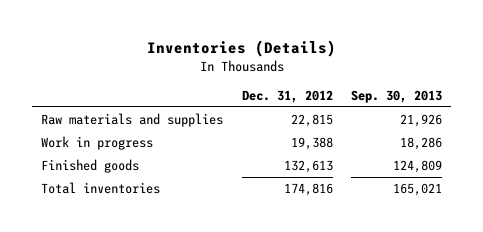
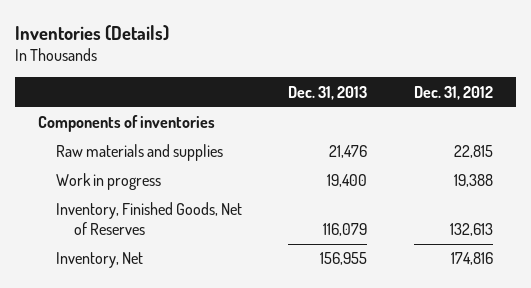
[350,89,442,103] Sep. 30, 2013 -> none
none -> [288,85,368,100] Dec. 31, 2013
none -> [38,115,216,133] Components of inventories
[41,159,140,174] Finished goods -> [56,202,243,235] Inventory, Finished Goods, Net of Reserves
[41,182,161,195] Total inventories -> [56,252,144,269] Inventory, Net

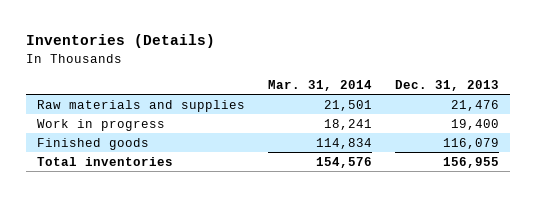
[413,85,493,100] Dec. 31, 2012 -> none
none -> [267,80,372,92] Mar. 31, 2014
[38,115,216,133] Components of inventories -> none
[56,202,243,235] Inventory, Finished Goods, Net of Reserves -> [37,137,150,150] Finished goods
[56,252,144,269] Inventory, Net -> [37,156,174,166] Total inventories

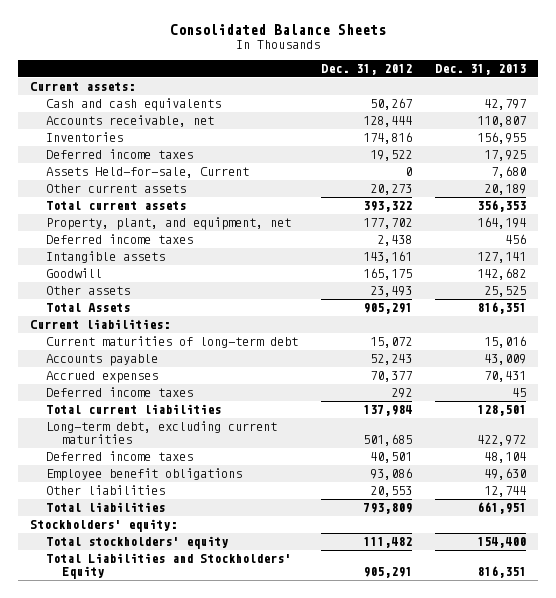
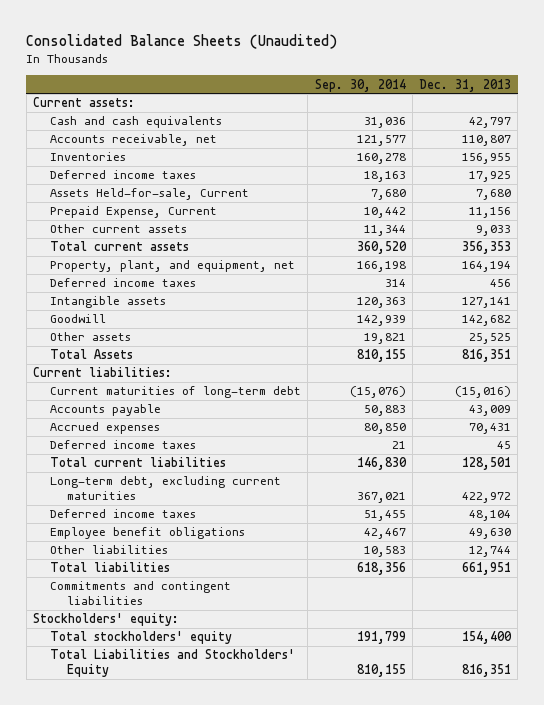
[169,23,386,35] Consolidated Balance Sheets -> [26,33,338,49] Consolidated Balance Sheets (Unaudited)
[321,64,413,76] Dec. 31, 2012 -> none
none -> [314,78,406,92] Sep. 30, 2014
none -> [49,206,217,219] Prepaid Expense, Current
[484,184,527,196] 20,189 -> [476,225,512,237] 9,033
[484,336,527,349] 15,016 -> [455,386,512,399] (15,016)
none -> [49,581,231,606] Commitments and contingent liabilities

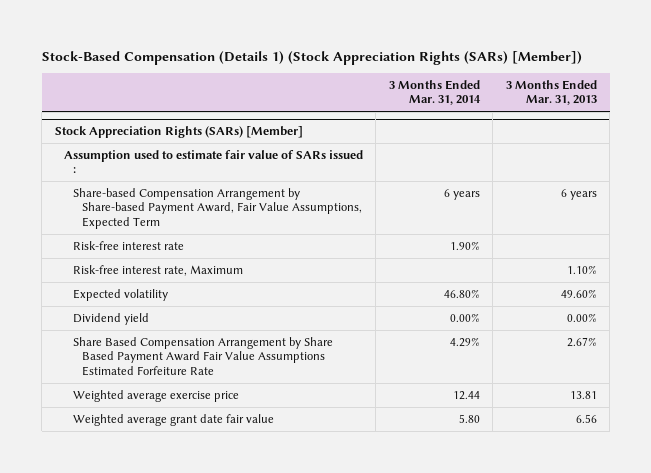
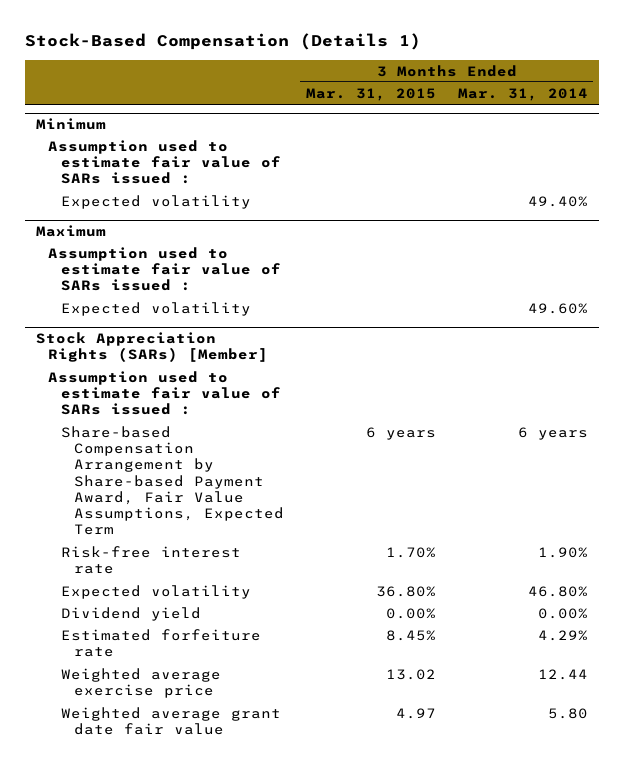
[41,50,582,65] Stock-Based Compensation (Details 1) (Stock Appreciation Rights (SARs) [Member]) -> [24,32,421,50] Stock-Based Compensation (Details 1)
[505,80,597,106] 3 Months Ended Mar. 31, 2013 -> none
none -> [305,87,436,101] Mar. 31, 2015
none -> [35,118,106,131] Minimum
none -> [48,139,282,185] Assumption used to estimate fair value of SARs issued :
none -> [61,194,252,209] Expected volatility
none -> [35,225,106,238] Maximum
none -> [48,246,282,292] Assumption used to estimate fair value of SARs issued :
none -> [61,301,252,316] Expected volatility
[72,264,243,276] Risk-free interest rate, Maximum -> none
[72,336,333,376] Share Based Compensation Arrangement by Share Based Payment Award Fair Value Assumptions Estimated Forfeiture Rate -> [61,628,262,658] Estimated forfeiture rate

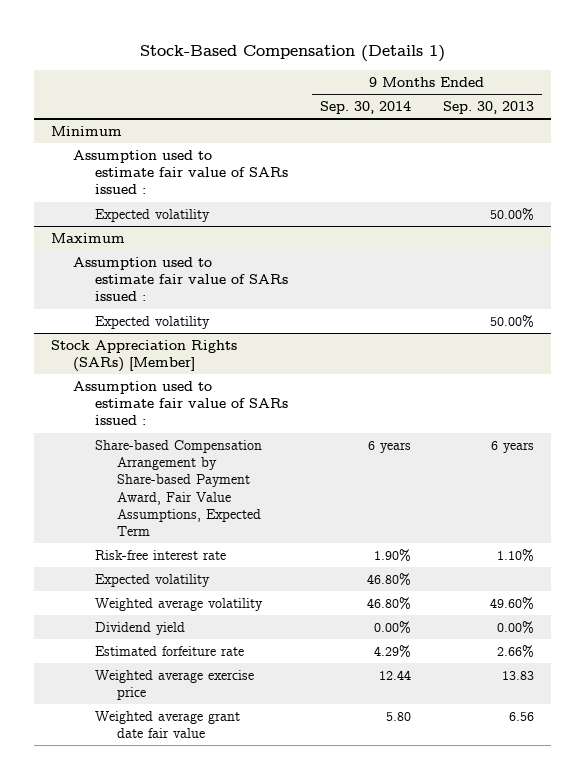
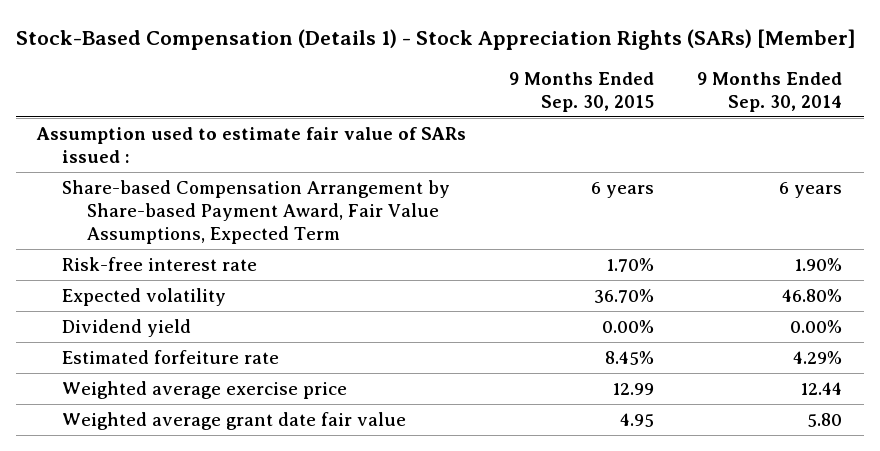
[139,45,445,63] Stock-Based Compensation (Details 1) -> [15,28,856,50] Stock-Based Compensation (Details 1) - Stock Appreciation Rights (SARs) [Member]
[443,101,535,115] Sep. 30, 2013 -> none
none -> [509,71,655,112] 9 Months Ended Sep. 30, 2015
[50,125,122,136] Minimum -> none
[94,208,210,222] Expected volatility -> none
[50,232,125,243] Maximum -> none
[72,256,288,302] Assumption used to estimate fair value of SARs issued : -> none
[94,315,210,329] Expected volatility -> none
[50,339,237,373] Stock Appreciation Rights (SARs) [Member] -> none
[72,380,288,426] Assumption used to estimate fair value of SARs issued : -> none
[94,597,263,611] Weighted average volatility -> none

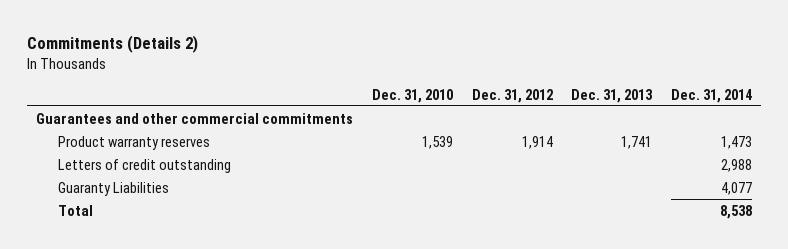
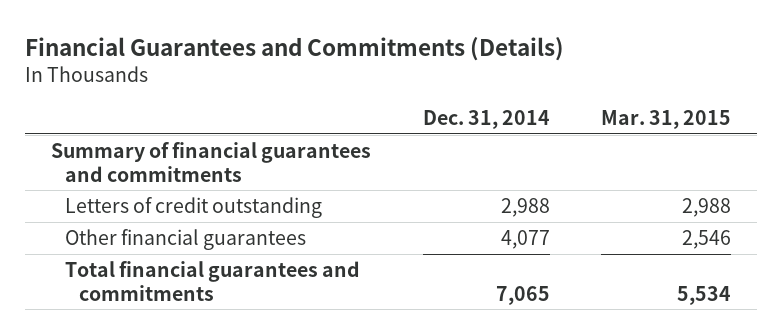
[26,35,198,54] Commitments (Details 2) -> [24,36,564,61] Financial Guarantees and Commitments (Details)
[372,88,454,103] Dec. 31, 2010 -> none
[471,88,553,103] Dec. 31, 2012 -> none
[571,88,654,103] Dec. 31, 2013 -> none
none -> [601,109,732,129] Mar. 31, 2015
[57,135,210,150] Product warranty reserves -> none
[36,112,354,124] Guarantees and other commercial commitments -> [50,142,371,182] Summary of financial guarantees and commitments
[57,181,169,196] Guaranty Liabilities -> [64,229,306,251] Other financial guarantees
[57,204,93,216] Total -> [64,261,360,301] Total financial guarantees and commitments
[720,204,753,219] 8,538 -> [495,285,550,305] 7,065

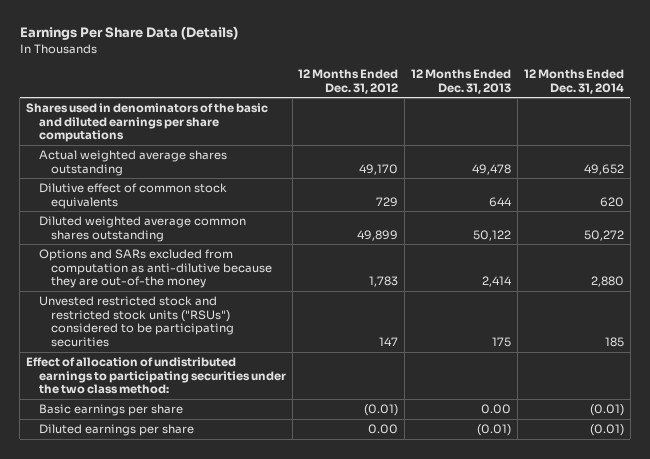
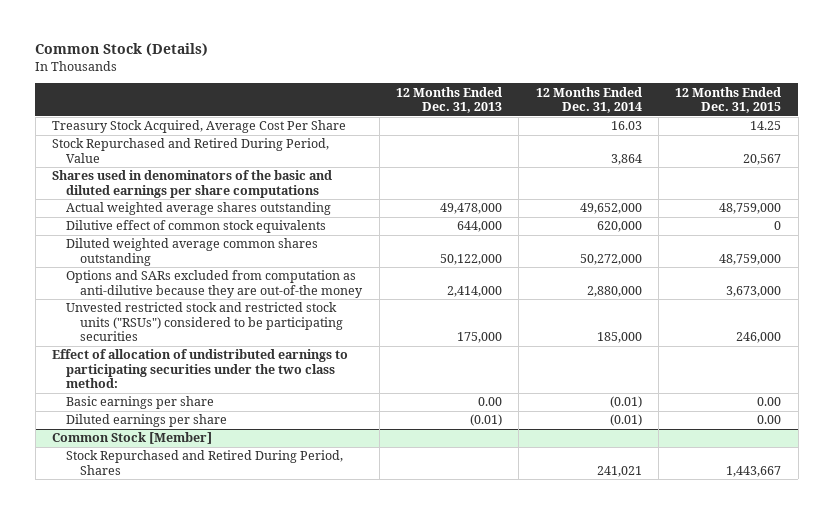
[19,26,238,41] Earnings Per Share Data (Details) -> [35,43,209,57] Common Stock (Details)
[298,68,399,94] 12 Months Ended Dec. 31, 2012 -> none
none -> [675,86,782,114] 12 Months Ended Dec. 31, 2015
none -> [52,120,347,134] Treasury Stock Acquired, Average Cost Per Share
none -> [52,138,330,163] Stock Repurchased and Retired During Period, Value
[472,163,512,175] 49,478 -> [439,203,502,215] 49,478,000
[583,163,624,175] 49,652 -> [579,203,642,215] 49,652,000
[489,196,513,207] 644 -> [456,221,502,233] 644,000
[599,196,624,207] 620 -> [596,221,642,233] 620,000
[473,229,512,241] 50,122 -> [439,253,502,265] 50,122,000
[583,229,624,241] 50,272 -> [579,253,642,265] 50,272,000
[482,276,513,288] 2,414 -> [446,285,502,297] 2,414,000
[590,276,624,288] 2,880 -> [586,285,642,297] 2,880,000
[492,337,512,348] 175 -> [456,332,502,344] 175,000
[604,337,624,348] 185 -> [596,332,642,344] 185,000
none -> [52,432,213,445] Common Stock [Member]
none -> [66,450,344,475] Stock Repurchased and Retired During Period, Shares

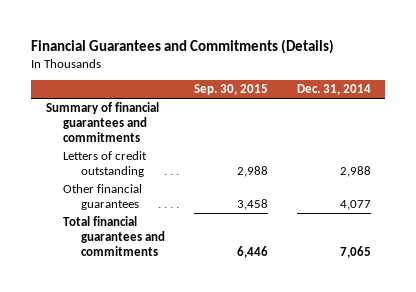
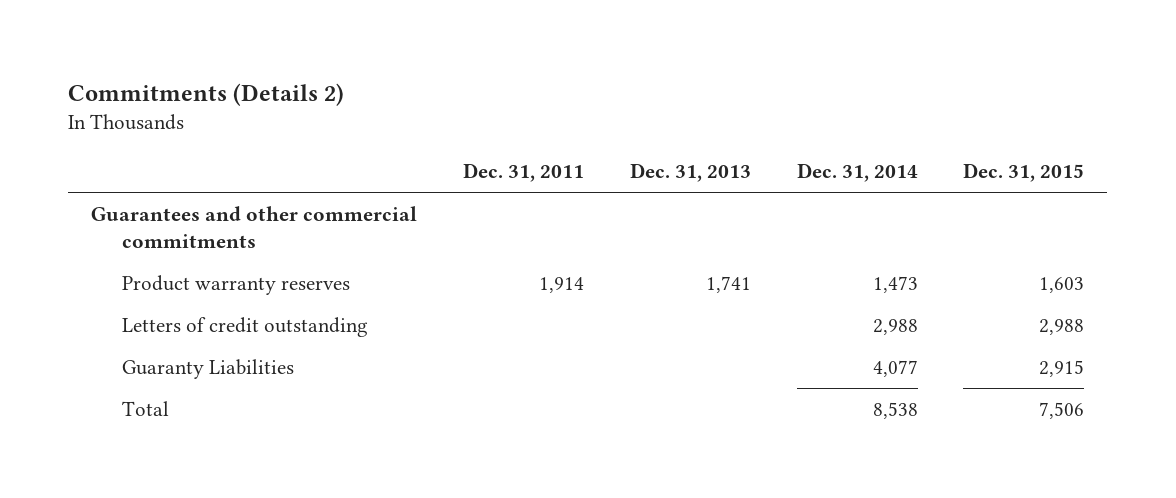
[31,38,335,54] Financial Guarantees and Commitments (Details) -> [68,82,345,106] Commitments (Details 2)
[193,84,268,96] Sep. 30, 2015 -> none
none -> [463,163,585,183] Dec. 31, 2011
none -> [629,163,751,183] Dec. 31, 2013
none -> [963,163,1085,183] Dec. 31, 2015
[45,102,159,143] Summary of financial guarantees and commitments -> [91,205,418,248] Guarantees and other commercial commitments
none -> [121,274,350,295] Product warranty reserves
[63,184,143,211] Other financial guarantees -> [121,358,294,379] Guaranty Liabilities
[63,216,165,257] Total financial guarantees and commitments -> [121,400,169,416] Total
[339,246,371,259] 7,065 -> [872,401,918,419] 8,538

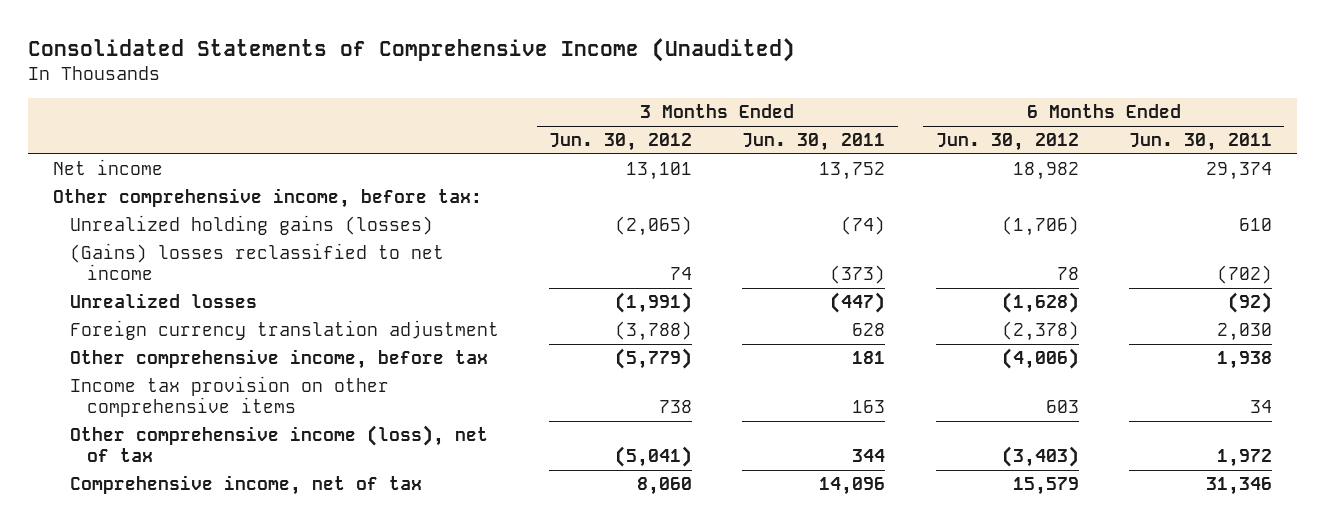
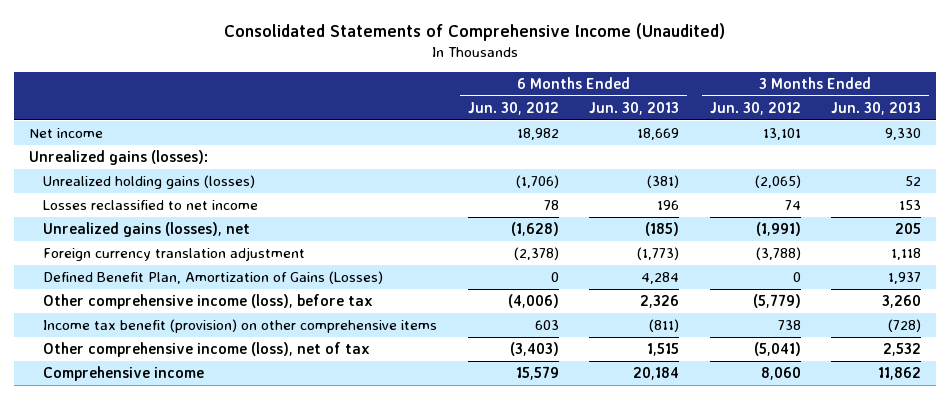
[742,133,886,152] Jun. 30, 2011 -> none
[1128,133,1272,152] Jun. 30, 2011 -> none
none -> [589,101,680,115] Jun. 30, 2013
none -> [831,101,922,115] Jun. 30, 2013
[53,188,483,209] Other comprehensive income, before tax: -> [29,150,209,166] Unrealized gains (losses):
[70,243,445,281] (Gains) losses reclassified to net income -> [43,200,259,211] Losses reclassified to net income
[70,293,258,309] Unrealized losses -> [43,222,251,238] Unrealized gains (losses), net
none -> [43,271,384,285] Defined Benefit Plan, Amortization of Gains (Losses)
[70,349,489,370] Other comprehensive income, before tax -> [43,294,374,310] Other comprehensive income (loss), before tax
[70,376,390,418] Income tax provision on other comprehensive items -> [43,319,438,334] Income tax benefit (provision) on other comprehensive items
[70,475,423,496] Comprehensive income, net of tax -> [43,366,205,382] Comprehensive income

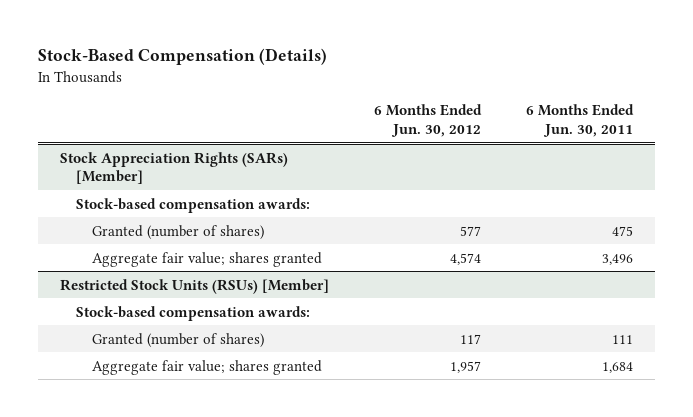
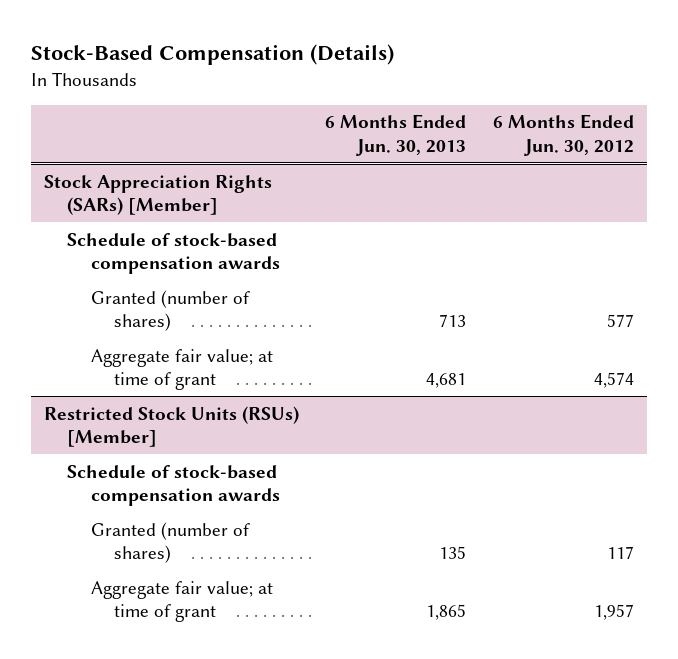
[526,104,635,137] 6 Months Ended Jun. 30, 2011 -> none
none -> [325,114,467,156] 6 Months Ended Jun. 30, 2013
[76,197,311,213] Stock-based compensation awards: -> [67,232,280,275] Schedule of stock-based compensation awards
[91,251,322,267] Aggregate fair value; shares granted -> [90,348,273,391] Aggregate fair value; at time of grant
[76,305,311,321] Stock-based compensation awards: -> [67,464,280,507] Schedule of stock-based compensation awards
[91,359,322,375] Aggregate fair value; shares granted -> [90,580,273,623] Aggregate fair value; at time of grant

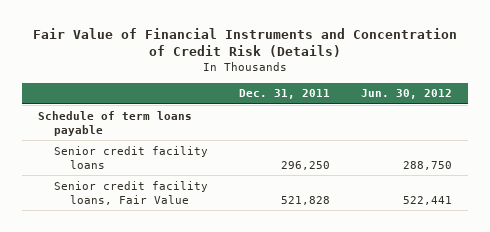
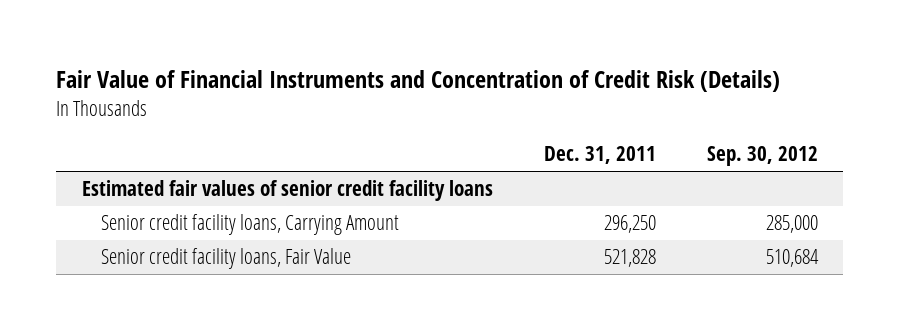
[361,89,453,100] Jun. 30, 2012 -> none
none -> [706,146,818,167] Sep. 30, 2012
[37,110,192,136] Schedule of term loans payable -> [81,180,493,202] Estimated fair values of senior credit facility loans
[53,145,208,169] Senior credit facility loans -> [101,214,400,236] Senior credit facility loans, Carrying Amount

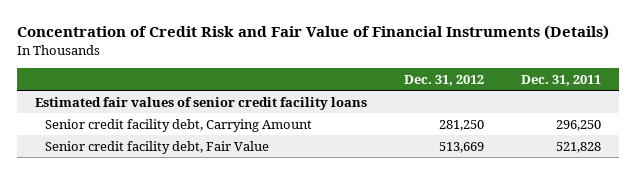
[56,70,781,93] Fair Value of Financial Instruments and Concentration of Credit Risk (Details) -> [16,25,609,41] Concentration of Credit Risk and Fair Value of Financial Instruments (Details)
[706,146,818,167] Sep. 30, 2012 -> none
none -> [403,75,484,87] Dec. 31, 2012
[101,214,400,236] Senior credit facility loans, Carrying Amount -> [45,118,313,132] Senior credit facility debt, Carrying Amount
[101,248,352,270] Senior credit facility loans, Fair Value -> [45,140,270,154] Senior credit facility debt, Fair Value

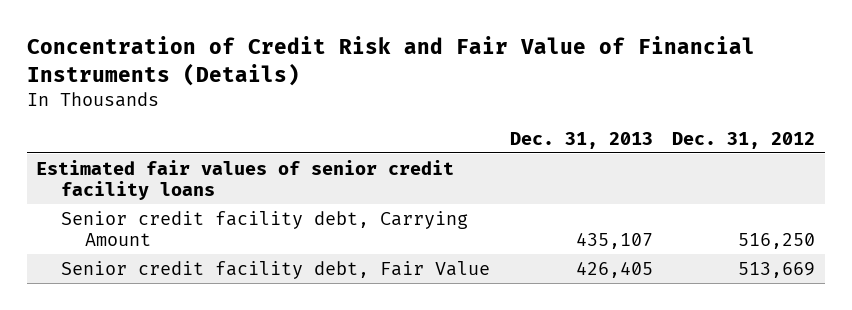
[520,75,601,87] Dec. 31, 2011 -> none
none -> [509,131,653,149] Dec. 31, 2013
[438,119,484,131] 281,250 -> [738,233,816,250] 516,250

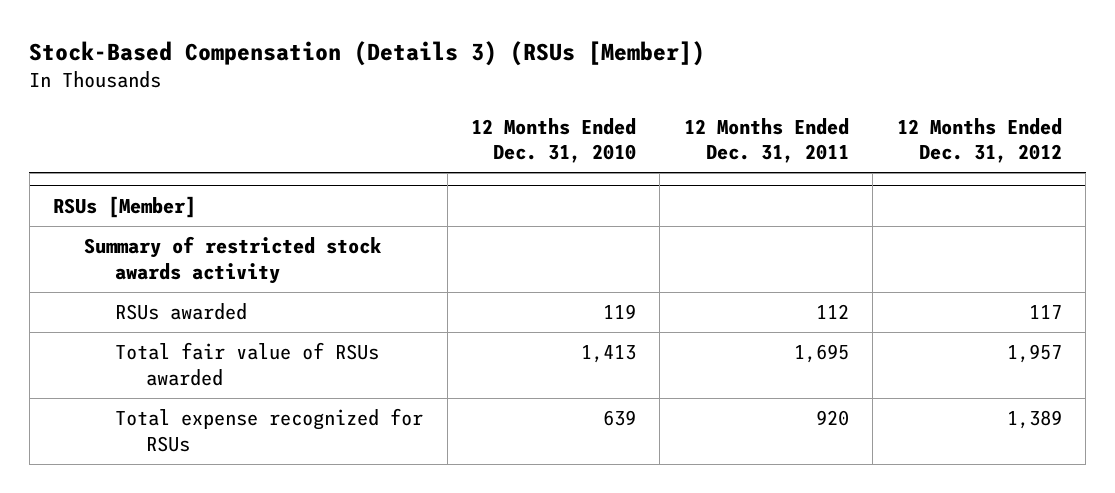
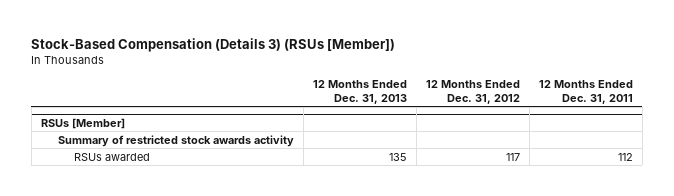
[471,117,637,164] 12 Months Ended Dec. 31, 2010 -> none
none -> [312,79,407,104] 12 Months Ended Dec. 31, 2013
[115,341,380,386] Total fair value of RSUs awarded -> none
[115,407,424,452] Total expense recognized for RSUs -> none

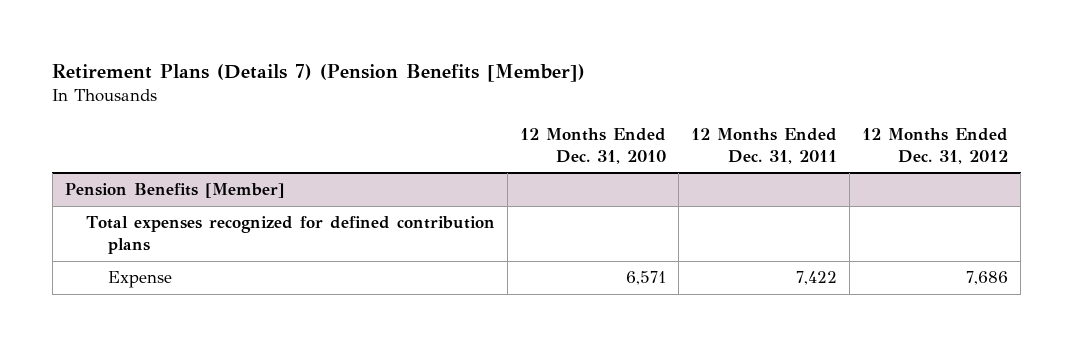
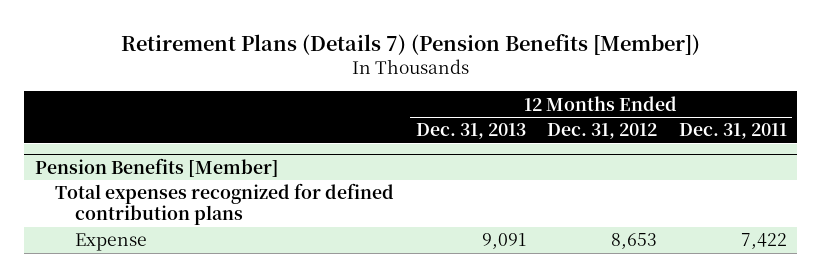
[520,128,667,164] 12 Months Ended Dec. 31, 2010 -> none
none -> [415,123,526,140] Dec. 31, 2013
[966,271,1009,286] 7,686 -> [611,233,658,250] 8,653

